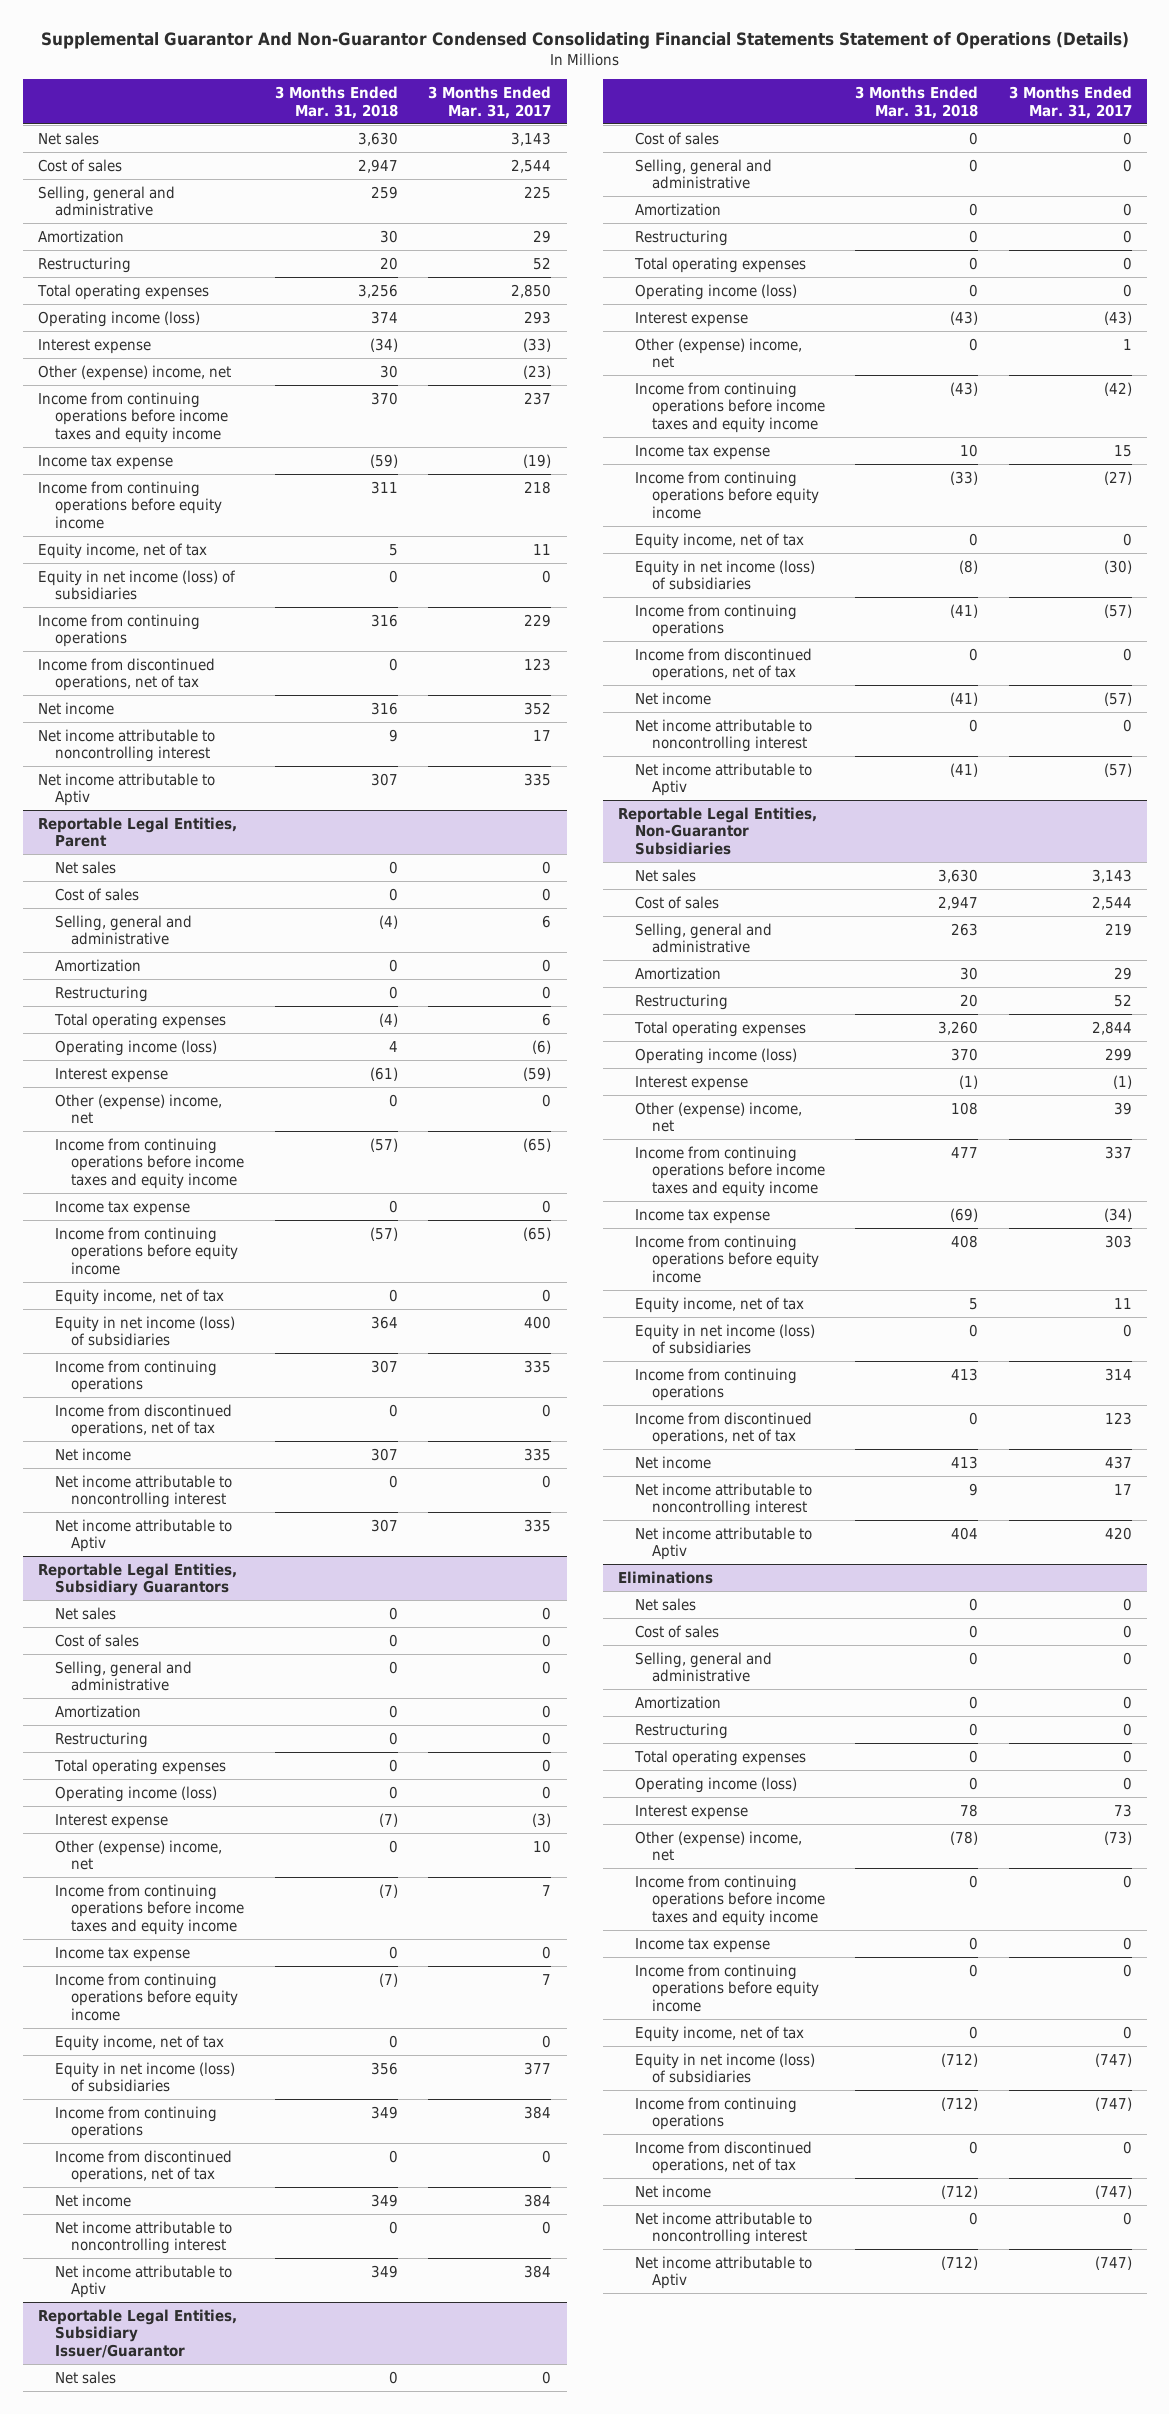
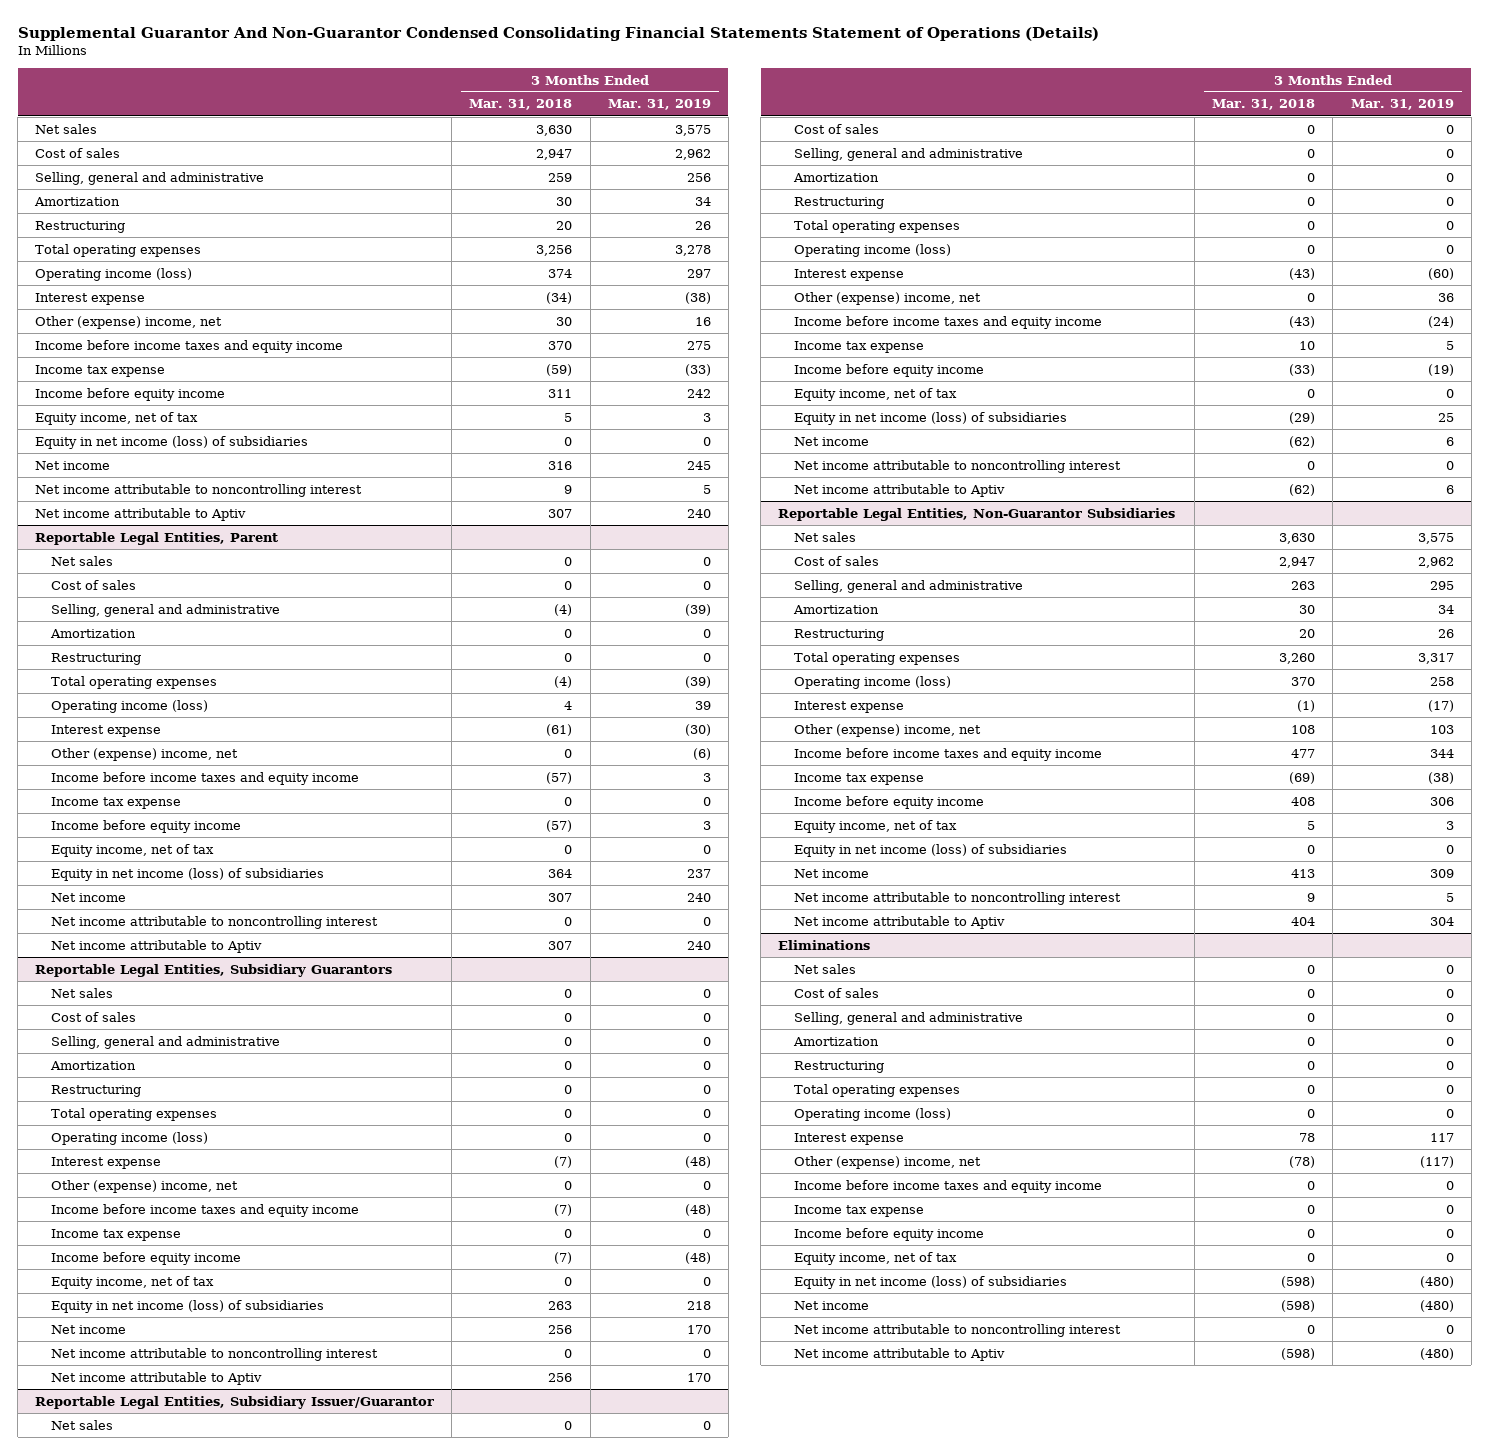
[428,85,552,119] 3 Months Ended Mar. 31, 2017 -> none
none -> [607,99,711,111] Mar. 31, 2019
[37,391,228,444] Income from continuing operations before income taxes and equity income -> [35,339,344,353] Income before income taxes and equity income
[37,480,222,530] Income from continuing operations before equity income -> [35,387,226,401] Income before equity income
[37,613,200,648] Income from continuing operations -> none
[37,657,215,692] Income from discontinued operations, net of tax -> none
[54,1137,245,1190] Income from continuing operations before income taxes and equity income -> [51,771,360,785] Income before income taxes and equity income
[54,1226,239,1276] Income from continuing operations before equity income -> [51,819,242,833] Income before equity income
[54,1359,217,1394] Income from continuing operations -> none
[54,1403,232,1438] Income from discontinued operations, net of tax -> none
[54,1883,245,1936] Income from continuing operations before income taxes and equity income -> [51,1203,360,1217] Income before income taxes and equity income
[54,1972,239,2022] Income from continuing operations before equity income -> [51,1251,242,1265] Income before equity income
[54,2105,217,2140] Income from continuing operations -> none
[54,2149,232,2184] Income from discontinued operations, net of tax -> none
[370,2061,398,2075] 356 -> [548,1300,573,1310] 263
[370,2193,398,2207] 349 -> [548,1324,573,1334] 256
[370,2264,398,2278] 349 -> [548,1372,573,1382] 256
[634,381,825,434] Income from continuing operations before income taxes and equity income -> [794,315,1103,329] Income before income taxes and equity income
[634,470,819,520] Income from continuing operations before equity income -> [794,363,985,377] Income before equity income
[634,603,797,638] Income from continuing operations -> none
[634,647,812,682] Income from discontinued operations, net of tax -> none
[959,559,979,574] (8) -> [1289,411,1316,424] (29)
[950,691,979,706] (41) -> [1289,435,1316,448] (62)
[950,762,979,777] (41) -> [1289,483,1316,496] (62)
[634,1145,825,1198] Income from continuing operations before income taxes and equity income -> [794,747,1103,761] Income before income taxes and equity income
[634,1234,819,1284] Income from continuing operations before equity income -> [794,795,985,809] Income before equity income
[634,1367,797,1402] Income from continuing operations -> none
[634,1411,812,1446] Income from discontinued operations, net of tax -> none
[634,1874,825,1927] Income from continuing operations before income taxes and equity income -> [794,1179,1103,1193] Income before income taxes and equity income
[634,1963,819,2013] Income from continuing operations before equity income -> [794,1227,985,1241] Income before equity income
[634,2096,797,2131] Income from continuing operations -> none
[634,2140,812,2175] Income from discontinued operations, net of tax -> none
[941,2052,979,2067] (712) -> [1281,1275,1316,1288] (598)
[941,2184,979,2199] (712) -> [1281,1299,1316,1312] (598)
[941,2255,979,2270] (712) -> [1281,1347,1316,1360] (598)

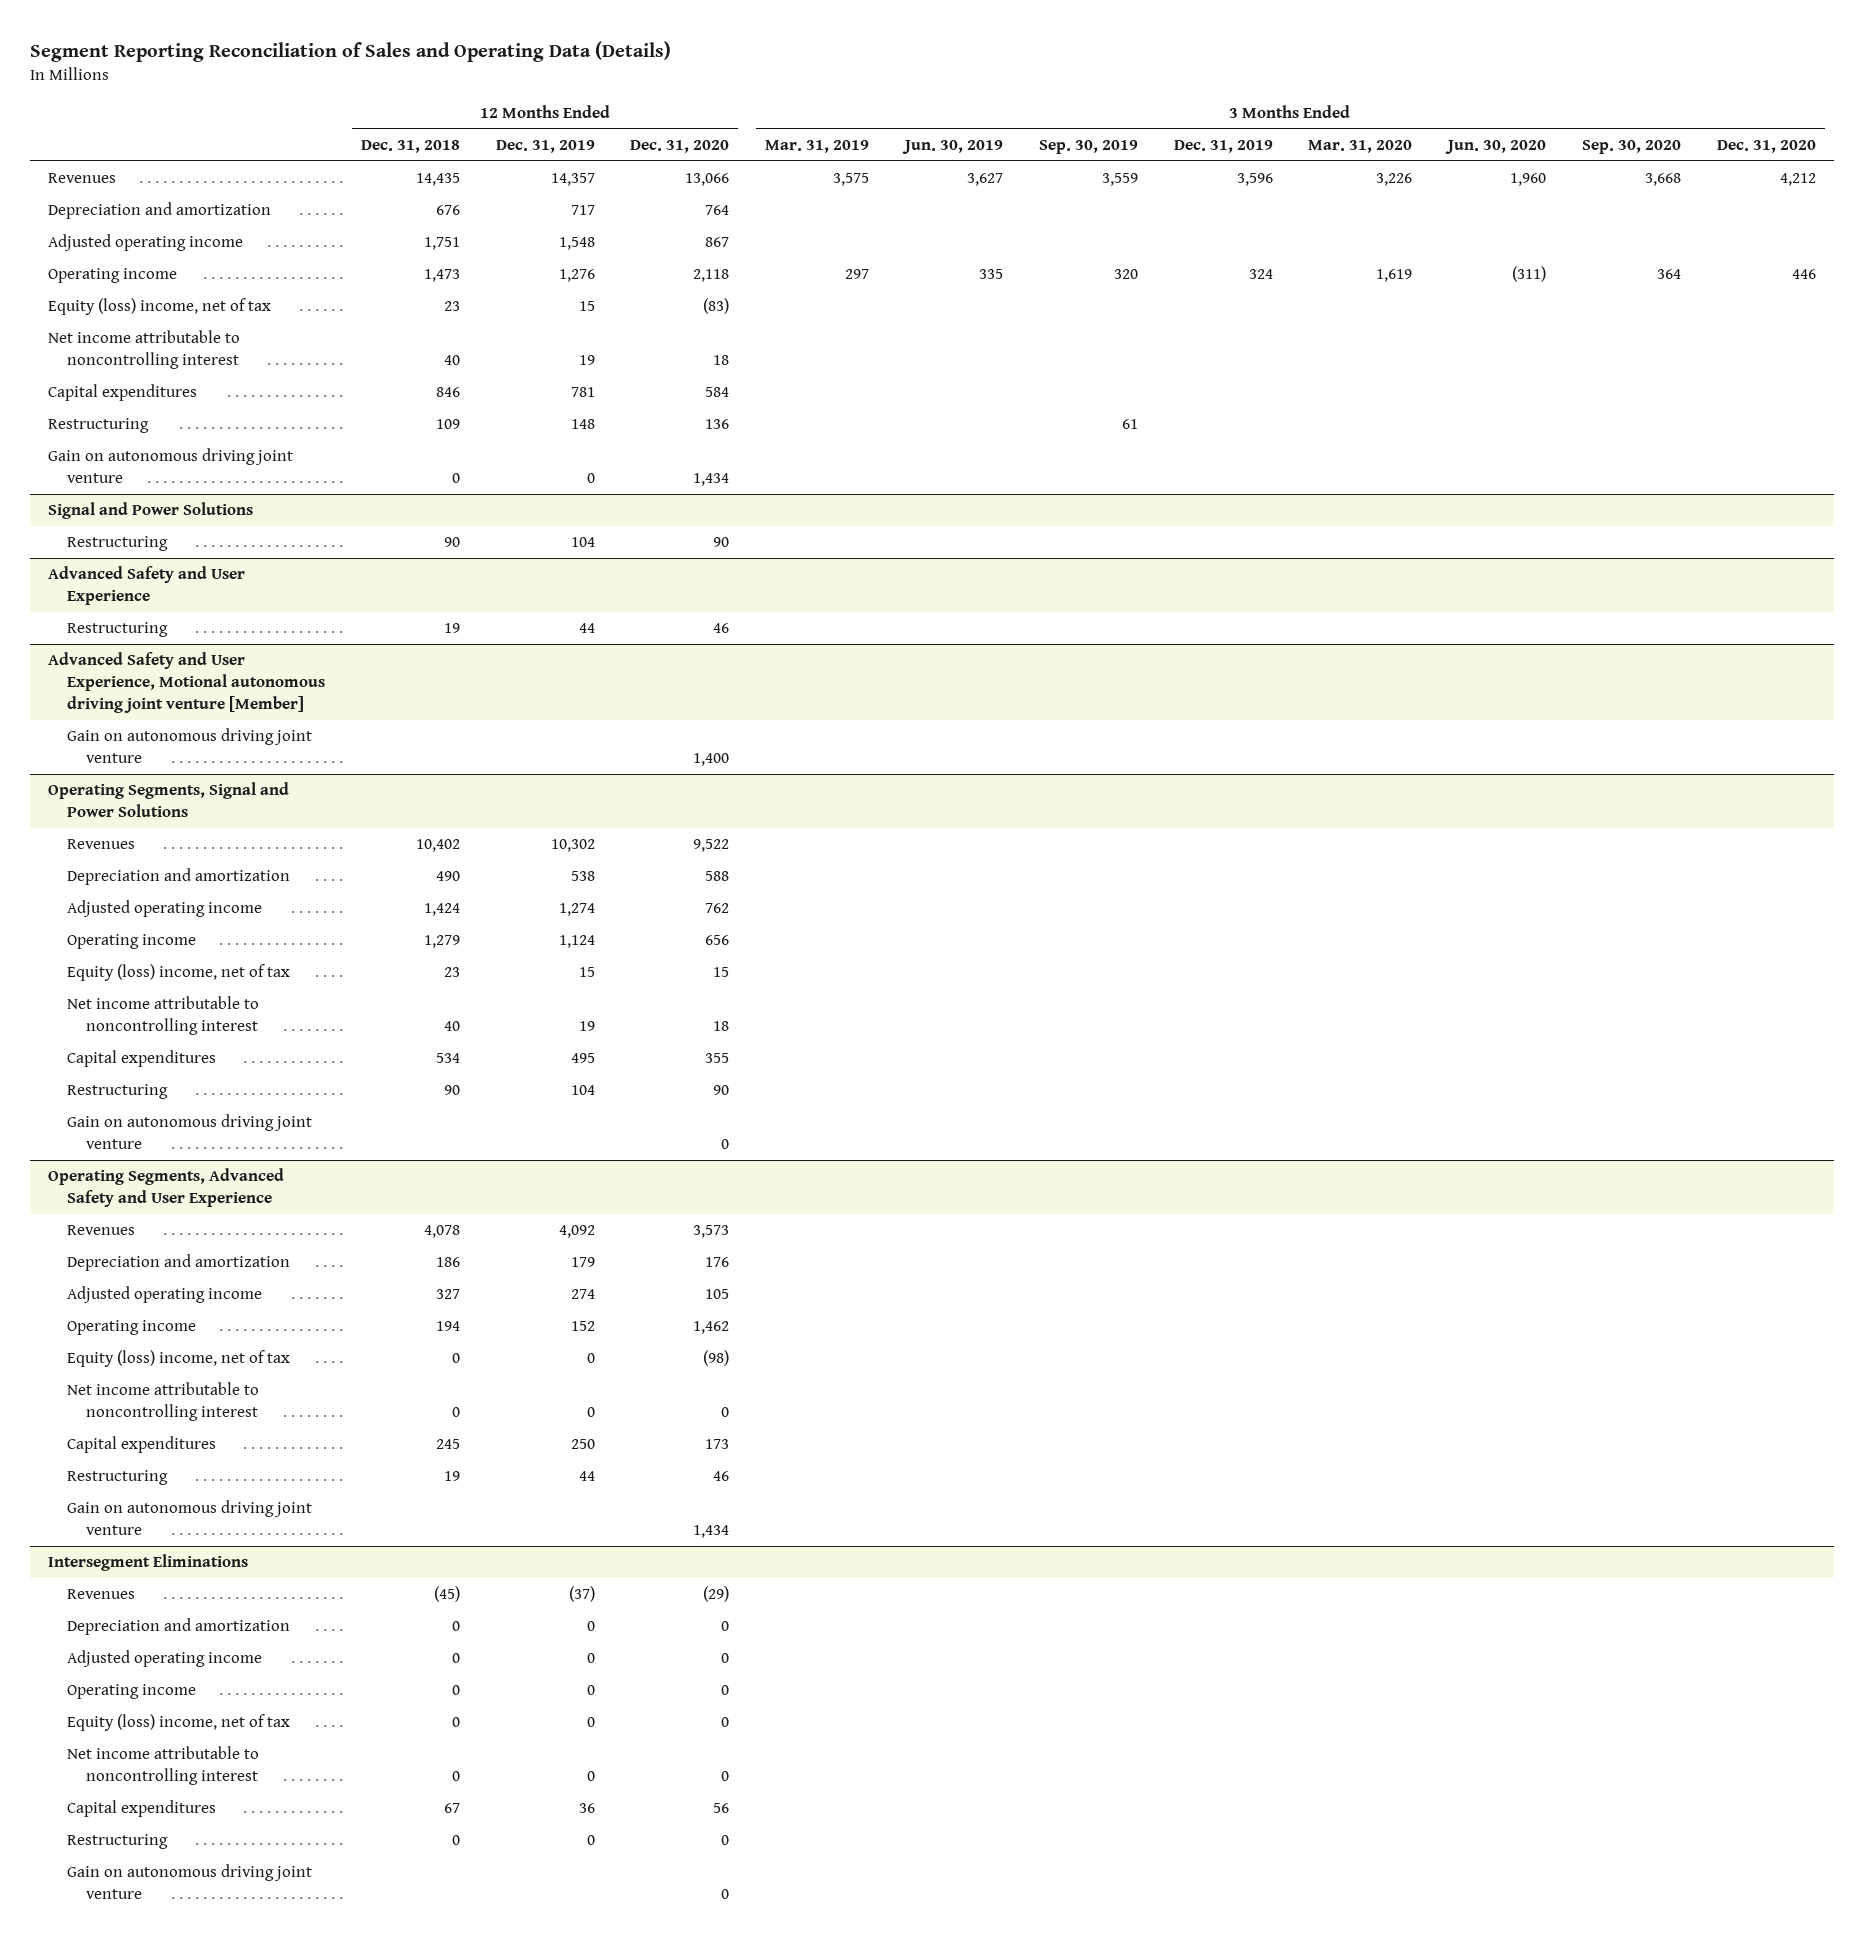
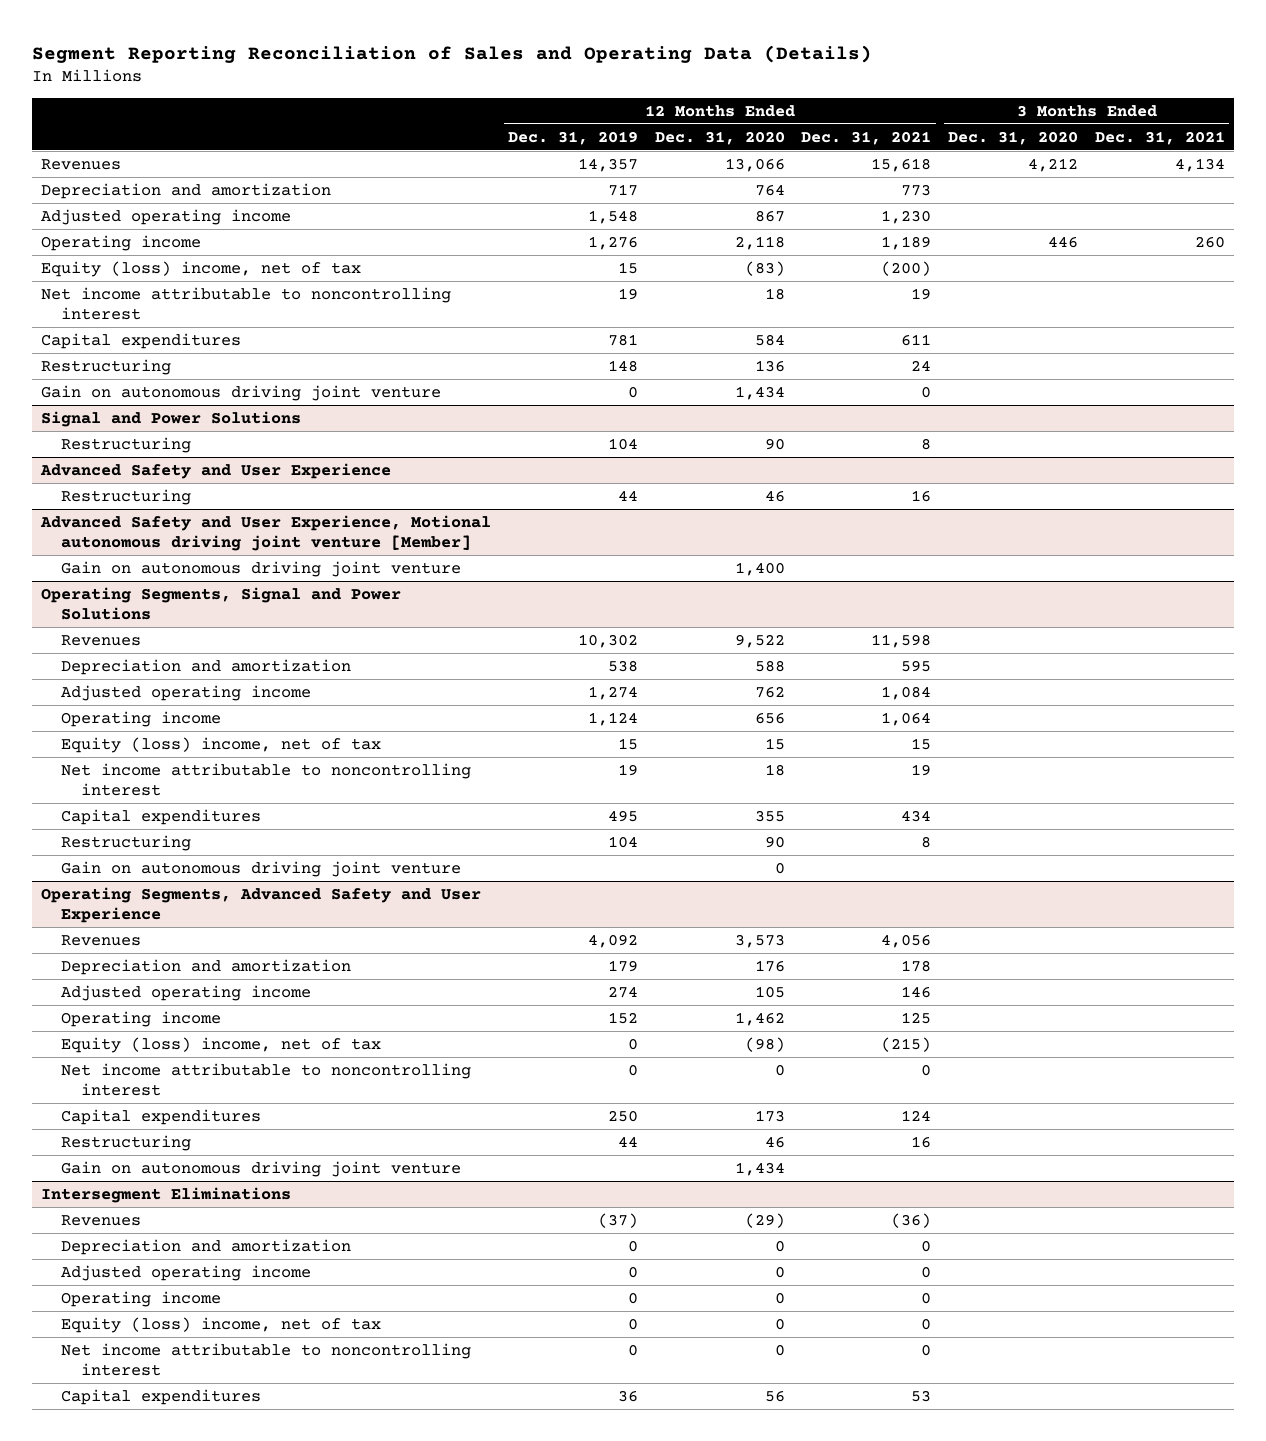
[360,140,460,154] Dec. 31, 2018 -> none
[765,140,870,154] Mar. 31, 2019 -> none
[901,140,1003,155] Jun. 30, 2019 -> none
[1038,140,1138,155] Sep. 30, 2019 -> none
[1173,140,1273,154] Dec. 31, 2019 -> none
[1308,140,1413,154] Mar. 31, 2020 -> none
[1445,140,1547,155] Jun. 30, 2020 -> none
[1581,140,1681,155] Sep. 30, 2020 -> none
none -> [801,130,932,145] Dec. 31, 2021
none -> [1095,130,1226,145] Dec. 31, 2021
[66,1834,168,1850] Restructuring -> none
[66,1864,312,1900] Gain on autonomous driving joint venture -> none

